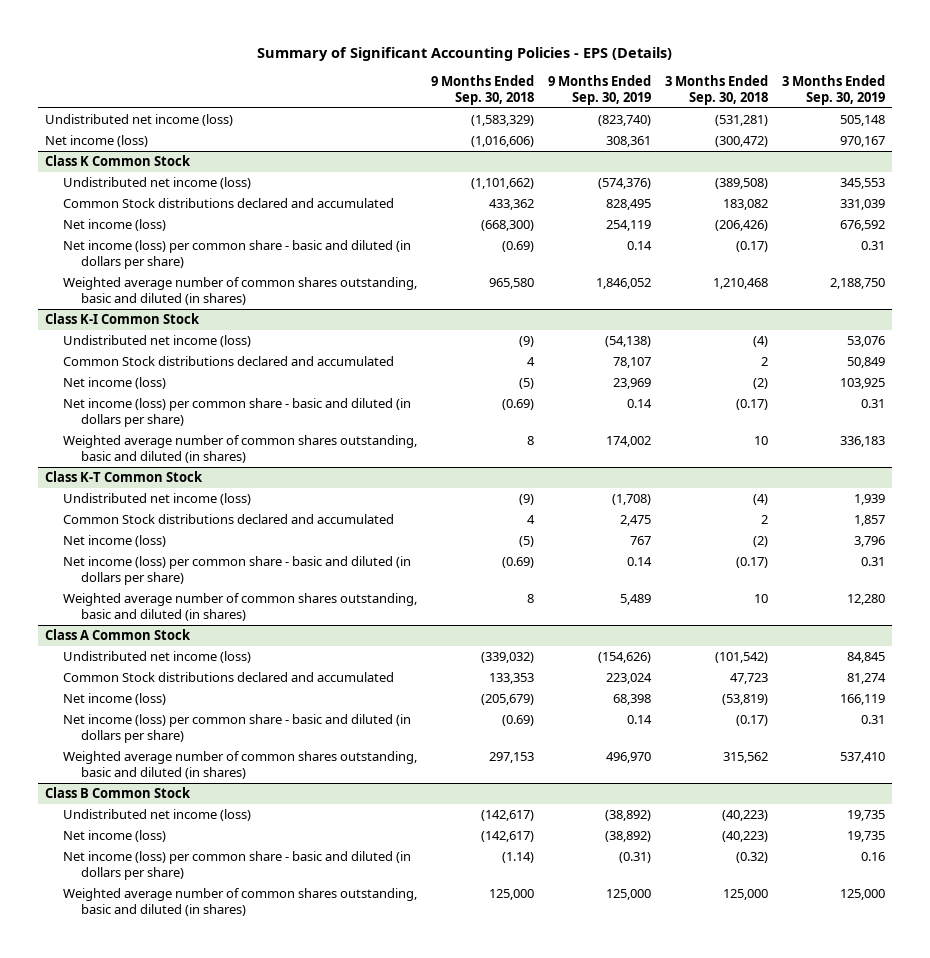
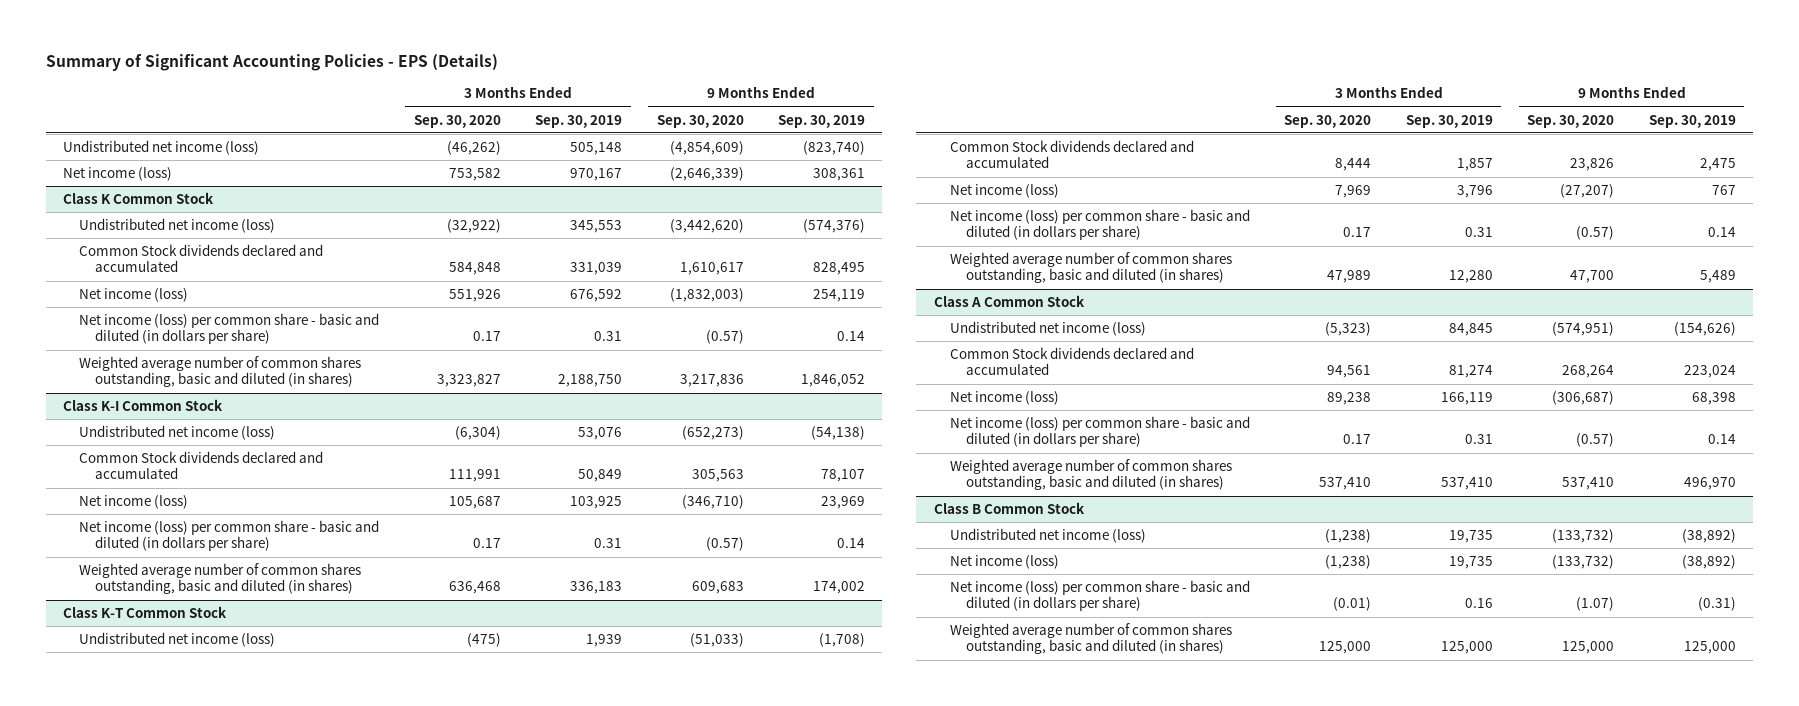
[431,74,535,105] 9 Months Ended Sep. 30, 2018 -> none
[665,74,769,105] 3 Months Ended Sep. 30, 2018 -> none
none -> [413,114,501,128] Sep. 30, 2020
none -> [656,114,744,128] Sep. 30, 2020
[63,198,395,209] Common Stock distributions declared and accumulated -> [79,244,324,273] Common Stock dividends declared and accumulated
[63,356,395,367] Common Stock distributions declared and accumulated -> [79,451,324,480] Common Stock dividends declared and accumulated
[63,514,395,525] Common Stock distributions declared and accumulated -> [949,140,1194,169] Common Stock dividends declared and accumulated
[63,672,395,683] Common Stock distributions declared and accumulated -> [949,347,1194,376] Common Stock dividends declared and accumulated

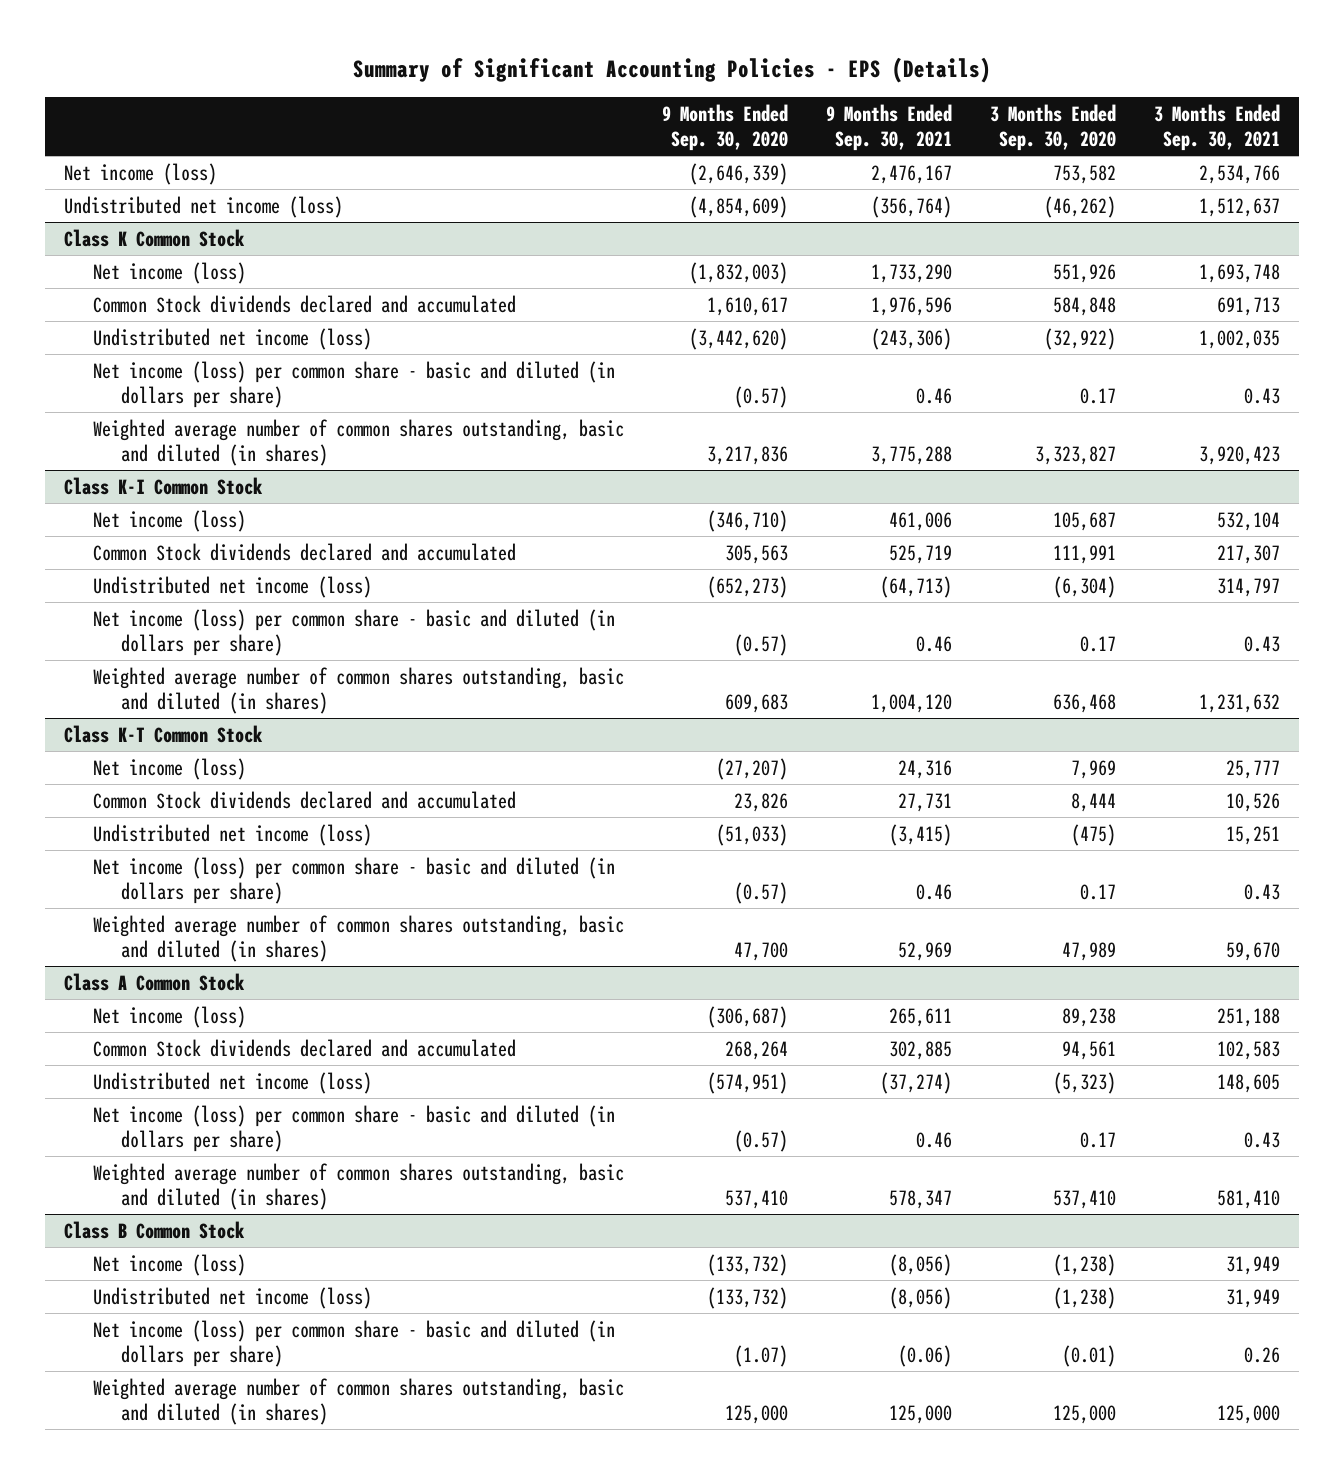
[535,114,623,128] Sep. 30, 2019 -> none
[778,114,866,128] Sep. 30, 2019 -> none
none -> [825,103,952,151] 9 Months Ended Sep. 30, 2021
none -> [1153,103,1280,151] 3 Months Ended Sep. 30, 2021
[62,140,259,156] Undistributed net income (loss) -> [64,195,344,218] Undistributed net income (loss)
[79,244,324,273] Common Stock dividends declared and accumulated -> [92,294,516,313] Common Stock dividends declared and accumulated
[79,218,276,234] Undistributed net income (loss) -> [92,327,372,350] Undistributed net income (loss)
[79,451,324,480] Common Stock dividends declared and accumulated -> [92,542,516,561] Common Stock dividends declared and accumulated
[79,425,276,441] Undistributed net income (loss) -> [92,575,372,598] Undistributed net income (loss)
[949,140,1194,169] Common Stock dividends declared and accumulated -> [92,790,516,809] Common Stock dividends declared and accumulated
[79,632,276,648] Undistributed net income (loss) -> [92,823,372,846] Undistributed net income (loss)
[949,347,1194,376] Common Stock dividends declared and accumulated -> [92,1038,516,1057] Common Stock dividends declared and accumulated
[949,321,1146,337] Undistributed net income (loss) -> [92,1071,372,1094] Undistributed net income (loss)
[949,528,1146,544] Undistributed net income (loss) -> [92,1286,372,1309] Undistributed net income (loss)

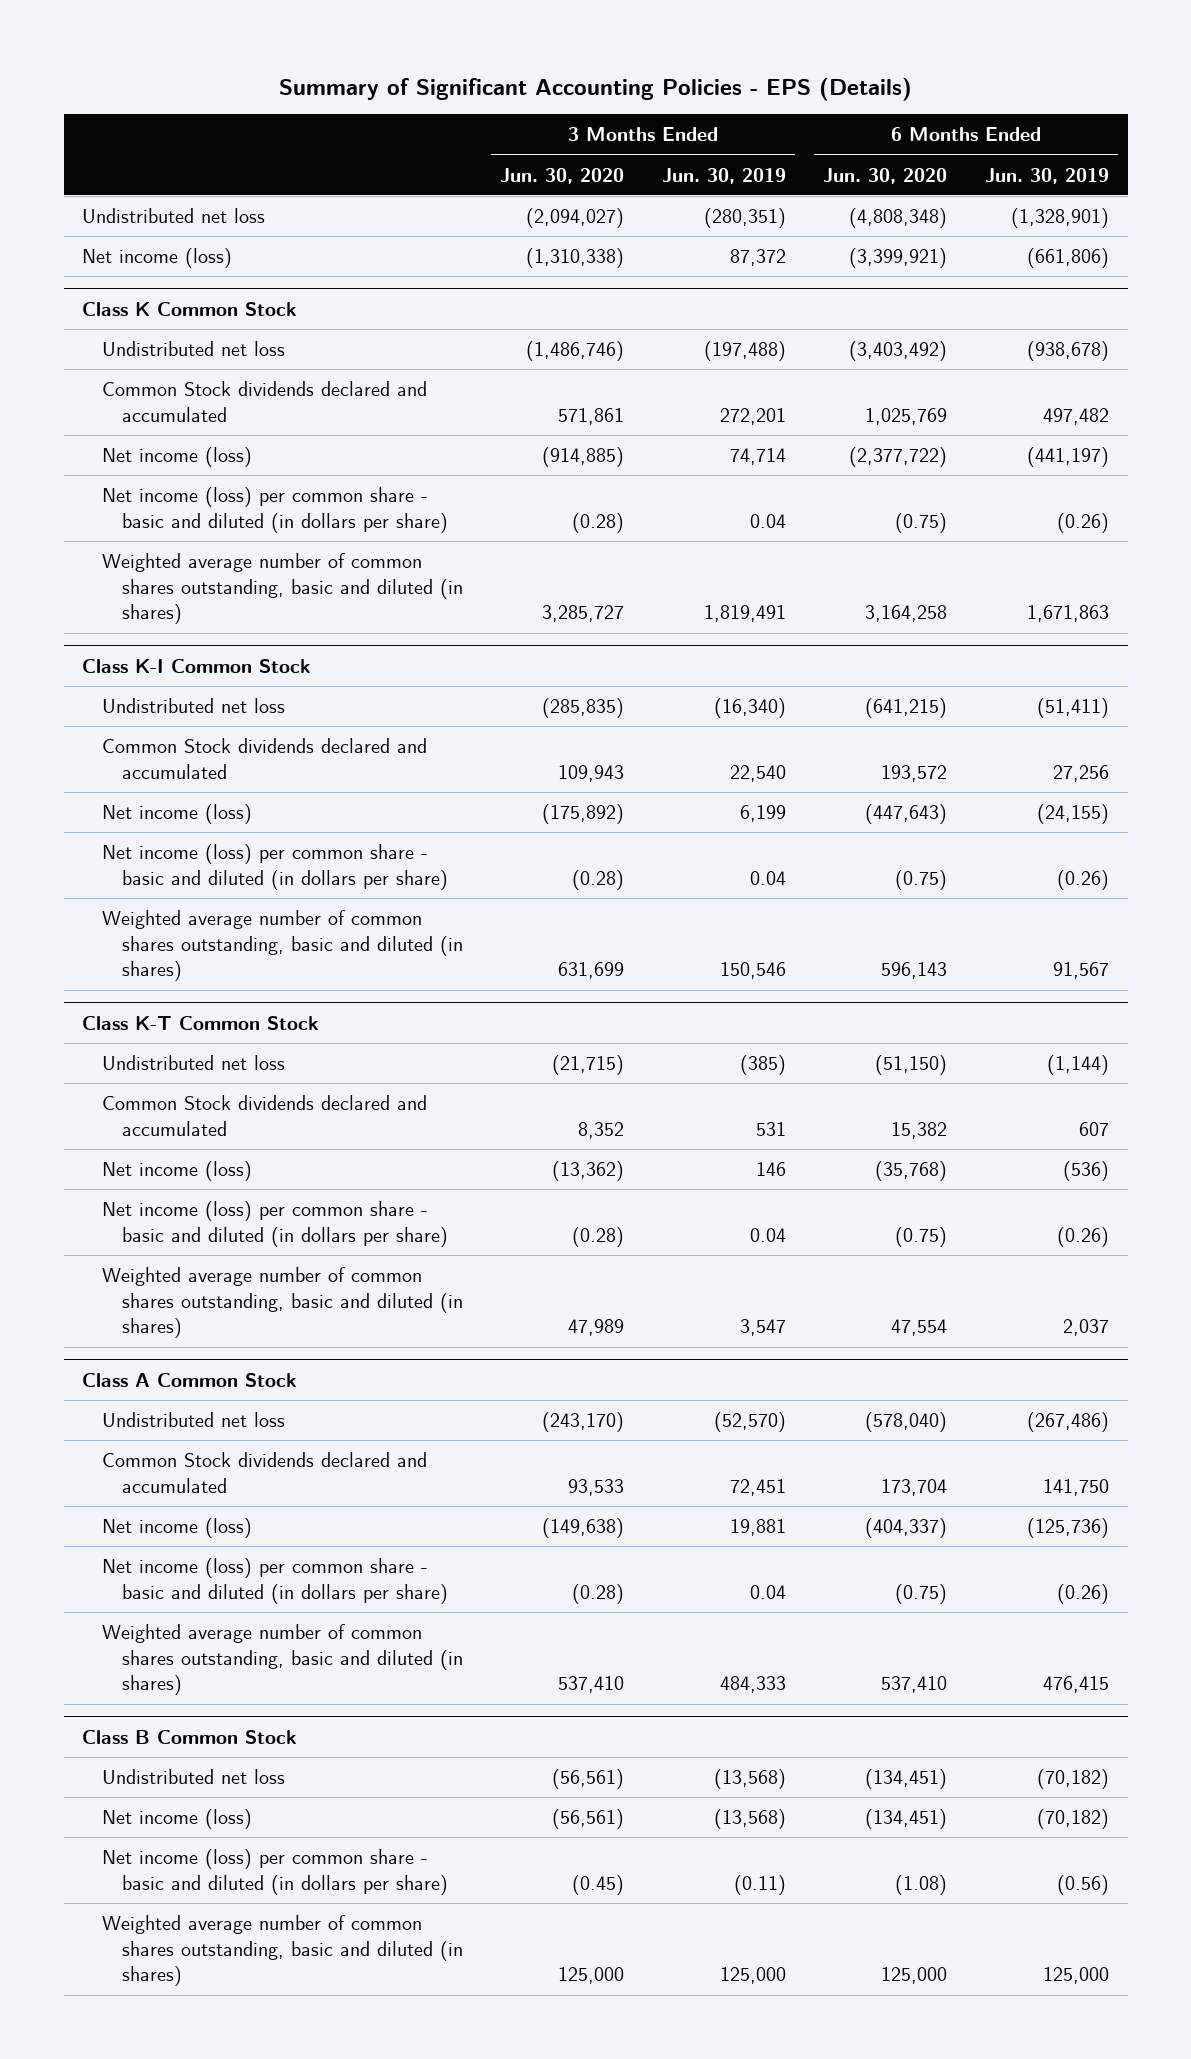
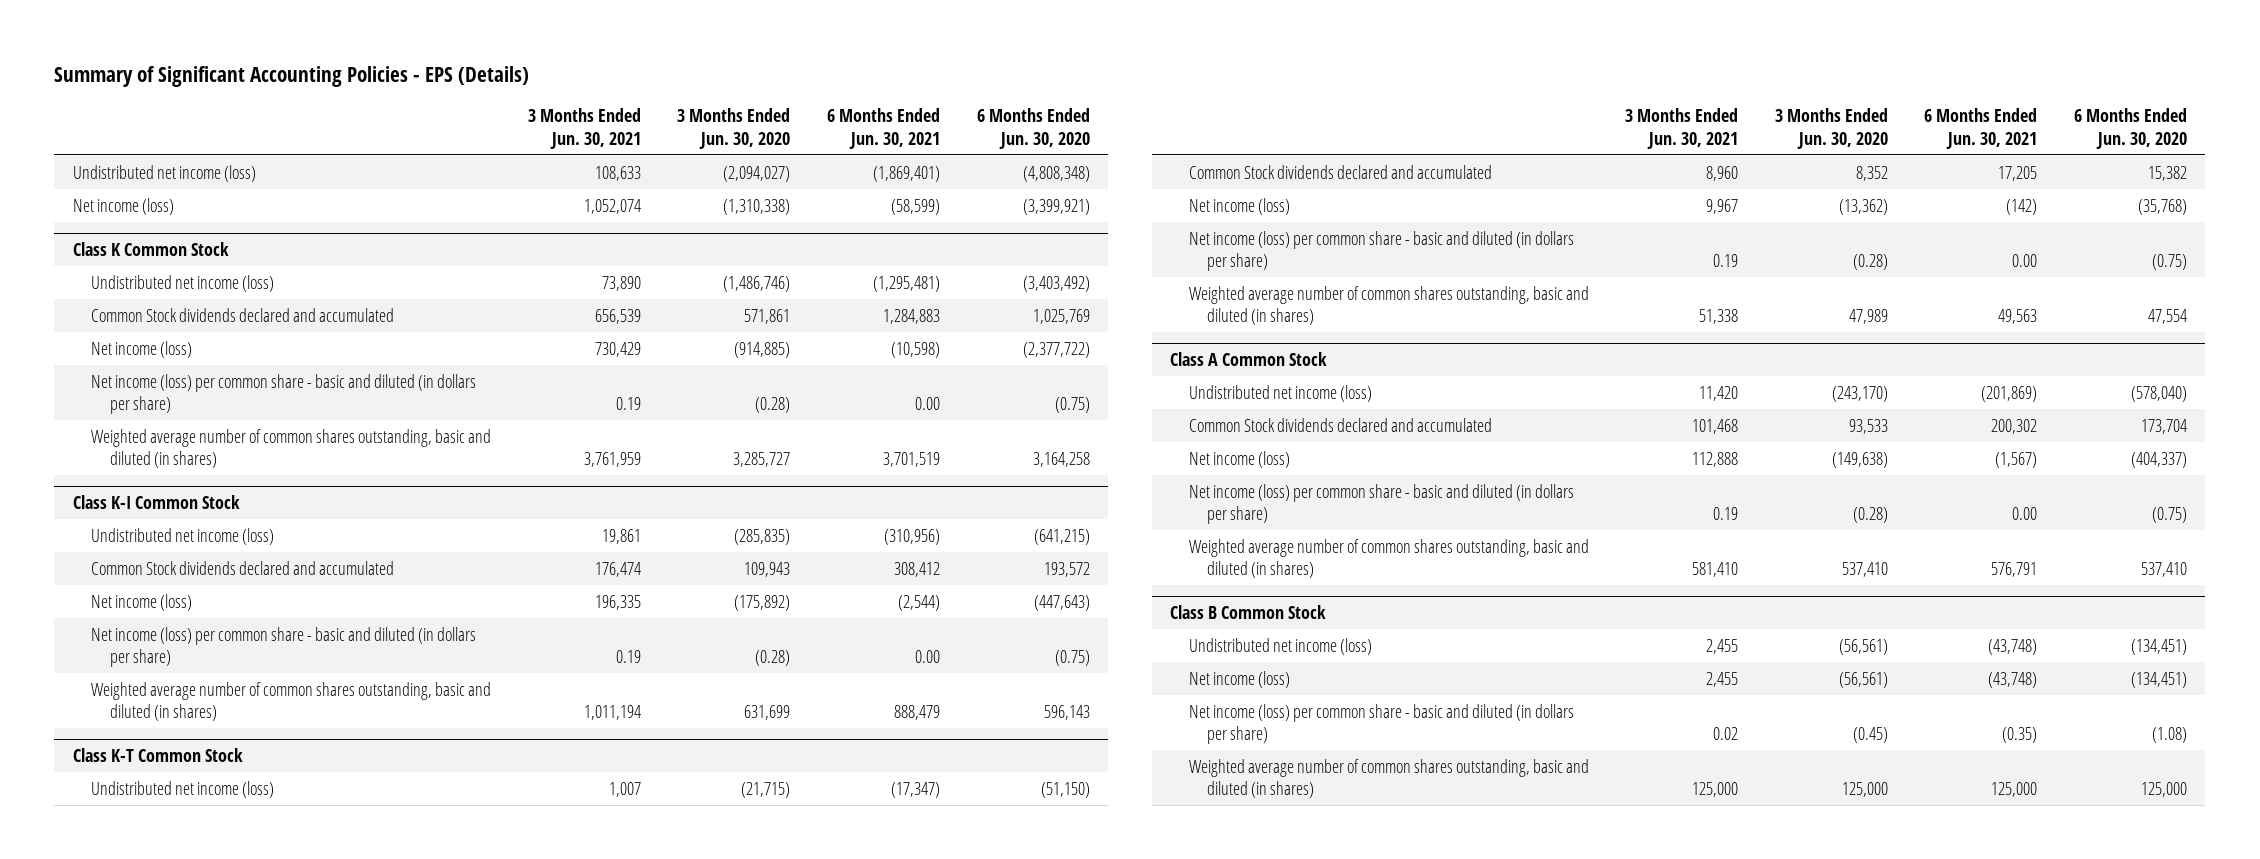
[661,167,786,184] Jun. 30, 2019 -> none
[984,167,1109,184] Jun. 30, 2019 -> none
none -> [527,107,641,149] 3 Months Ended Jun. 30, 2021
none -> [826,107,940,149] 6 Months Ended Jun. 30, 2021
[82,208,266,224] Undistributed net loss -> [72,164,256,182] Undistributed net income (loss)
[102,341,286,357] Undistributed net loss -> [91,274,275,292] Undistributed net income (loss)
[102,698,286,714] Undistributed net loss -> [91,527,275,545] Undistributed net income (loss)
[102,1055,286,1071] Undistributed net loss -> [91,780,275,798] Undistributed net income (loss)
[102,1412,286,1428] Undistributed net loss -> [1188,384,1372,402] Undistributed net income (loss)
[102,1769,286,1785] Undistributed net loss -> [1188,637,1372,655] Undistributed net income (loss)

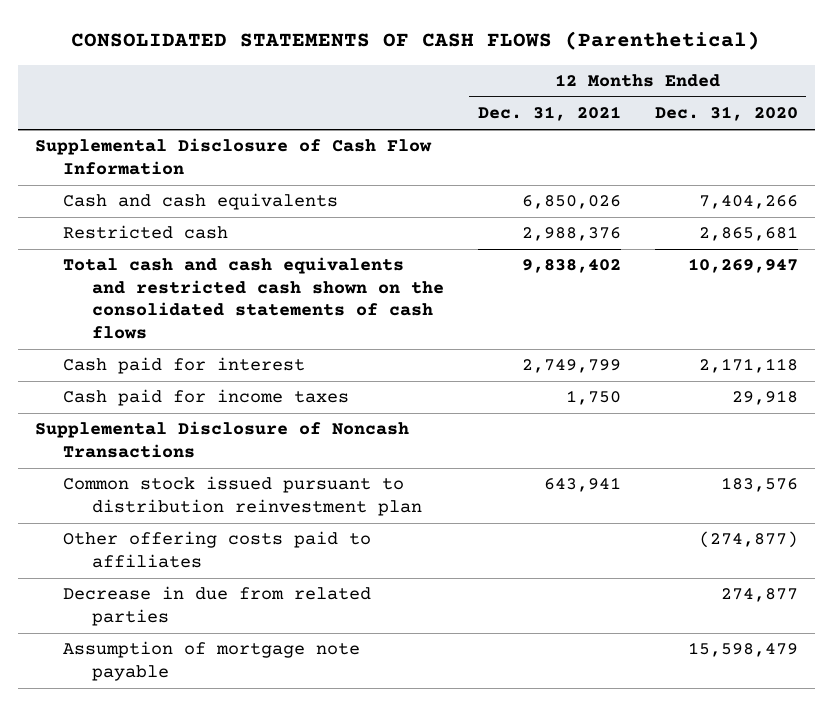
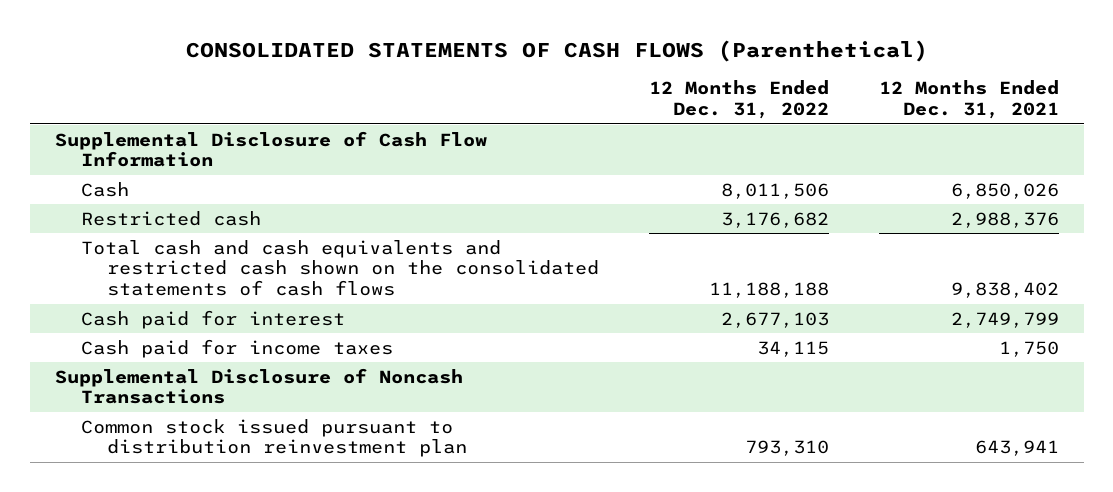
[654,106,798,122] Dec. 31, 2020 -> none
none -> [648,80,829,120] 12 Months Ended Dec. 31, 2022
[63,193,339,211] Cash and cash equivalents -> [80,181,129,197] Cash
[63,531,372,568] Other offering costs paid to affiliates -> none
[63,586,372,626] Decrease in due from related parties -> none
[63,641,361,681] Assumption of mortgage note payable -> none

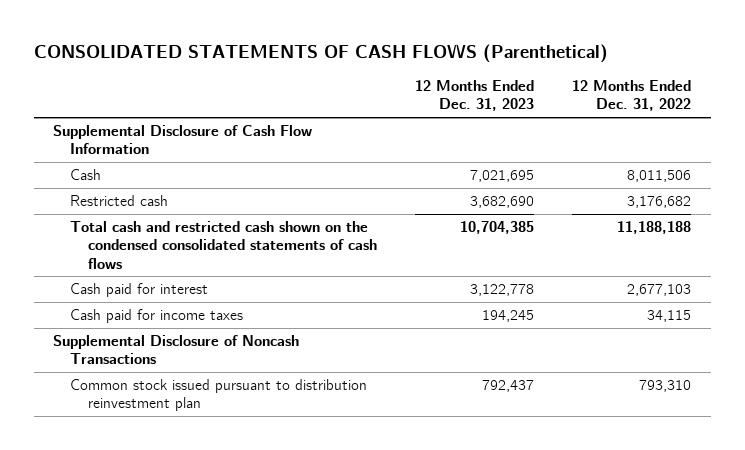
[878,80,1059,120] 12 Months Ended Dec. 31, 2021 -> none
none -> [415,80,535,112] 12 Months Ended Dec. 31, 2023
[80,239,599,297] Total cash and cash equivalents and restricted cash shown on the consolidated statements of cash flows -> [70,221,377,269] Total cash and restricted cash shown on the condensed consolidated statements of cash flows

